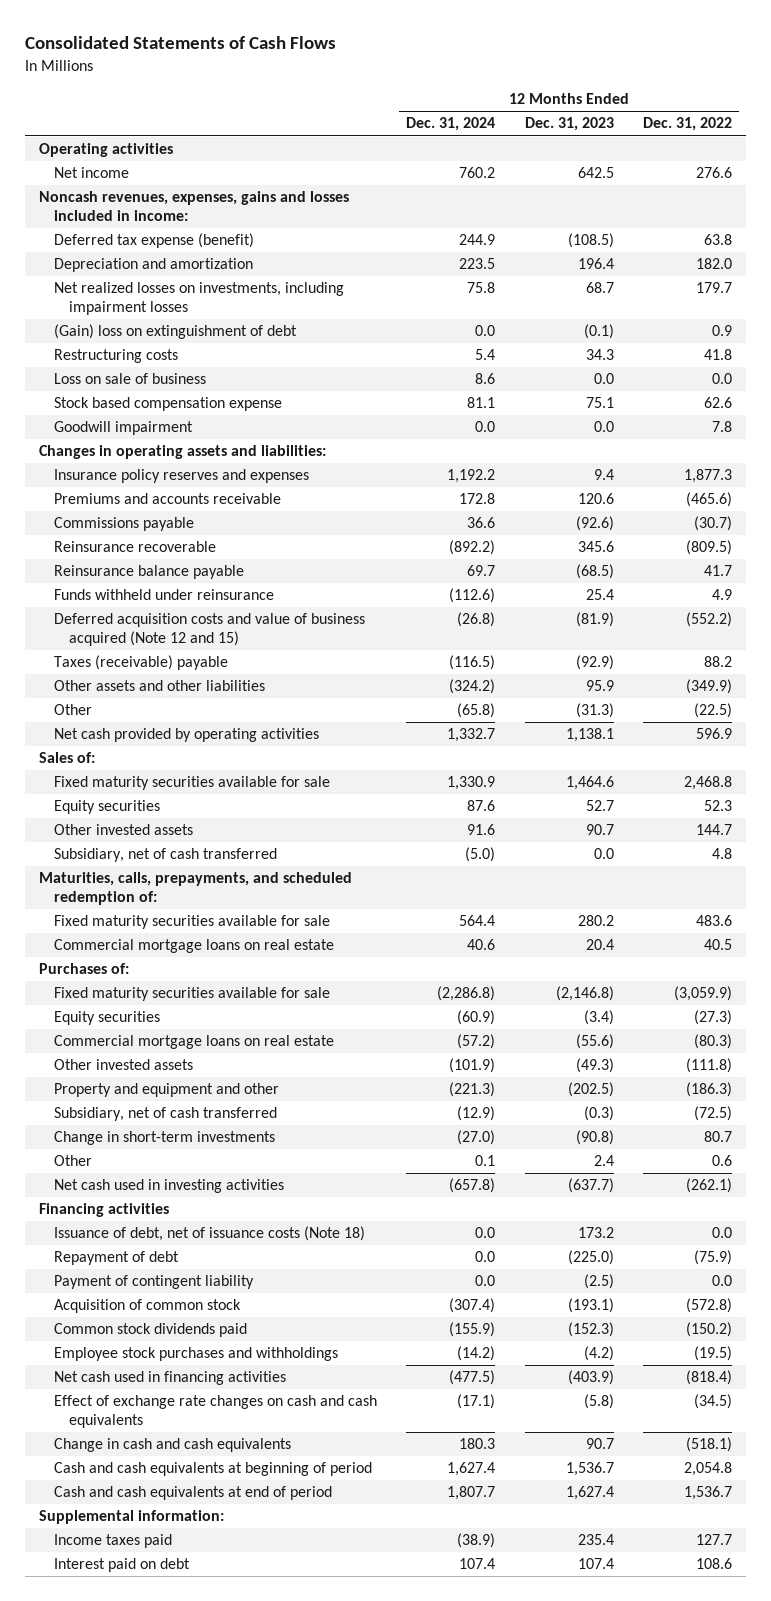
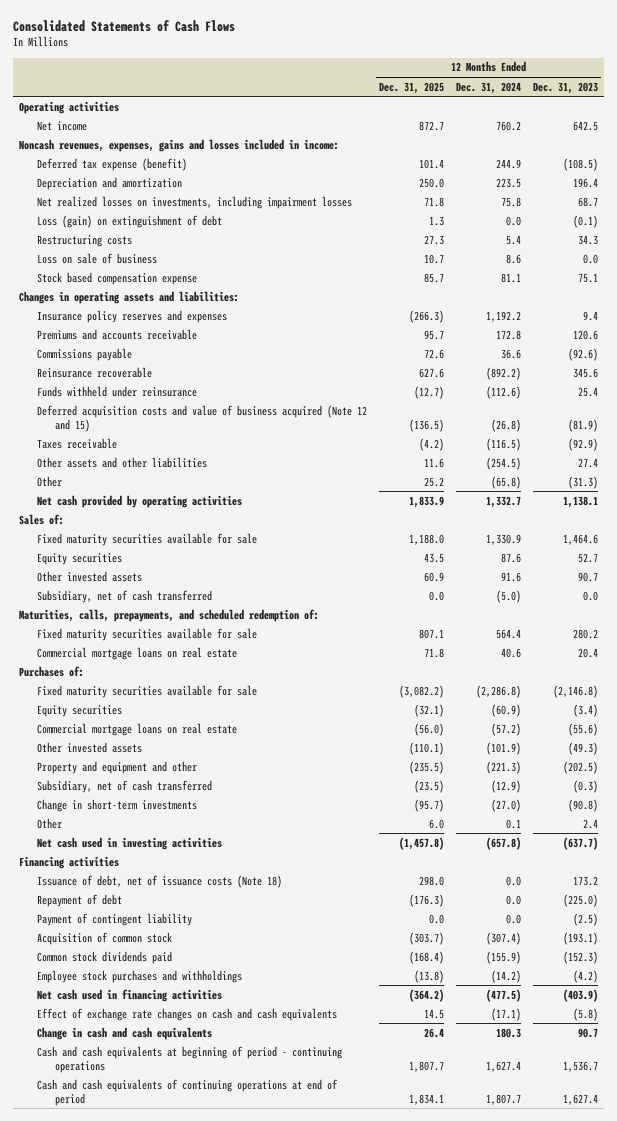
[642,117,732,132] Dec. 31, 2022 -> none
none -> [379,81,445,94] Dec. 31, 2025
[54,324,298,340] (Gain) loss on extinguishment of debt -> [36,214,222,228] Loss (gain) on extinguishment of debt
[54,421,194,436] Goodwill impairment -> none
[54,565,245,580] Reinsurance balance payable -> none
[54,655,229,671] Taxes (receivable) payable -> [36,437,117,449] Taxes receivable
[449,679,496,695] (324.2) -> [486,456,522,470] (254.5)
[585,680,614,692] 95.9 -> [578,457,599,468] 27.4
[39,1510,225,1525] Supplemental information: -> none
[54,1534,173,1549] Income taxes paid -> none
[54,1558,191,1573] Interest paid on debt -> none
[54,1462,373,1477] Cash and cash equivalents at beginning of period -> [36,1045,342,1073] Cash and cash equivalents at beginning of period - continuing operations
[54,1486,333,1501] Cash and cash equivalents at end of period -> [36,1078,338,1106] Cash and cash equivalents of continuing operations at end of period

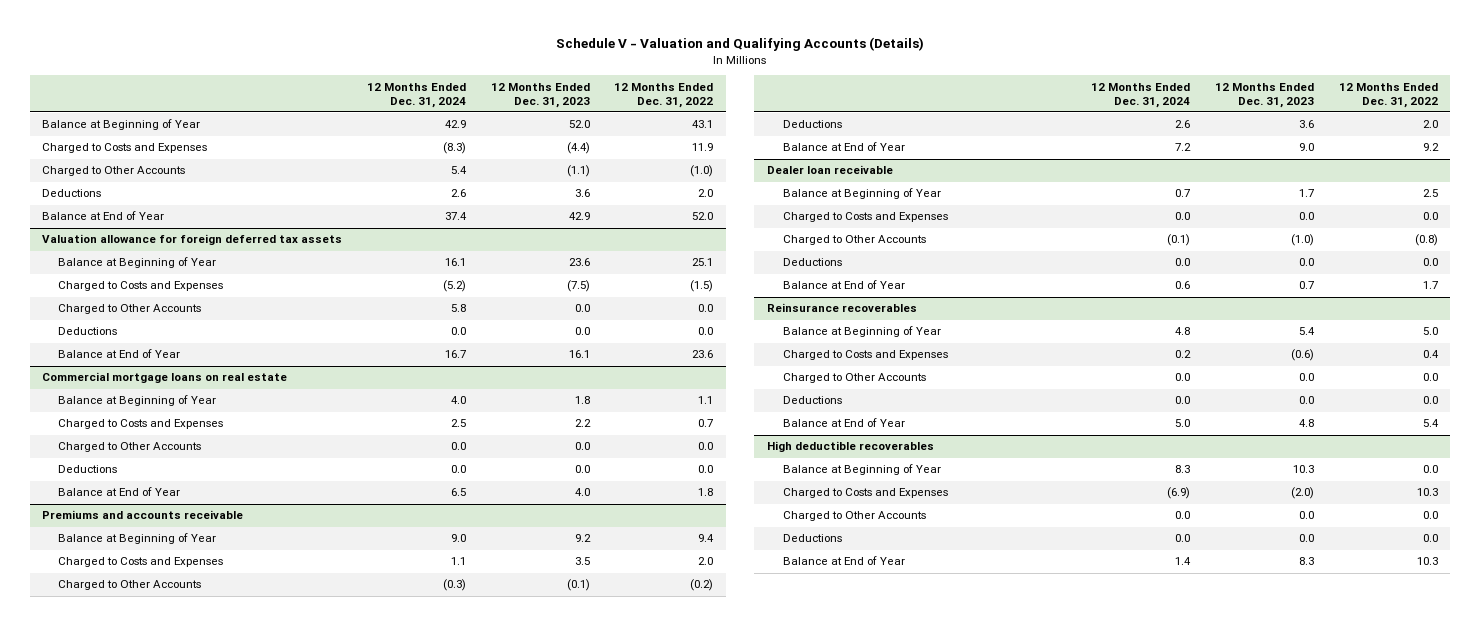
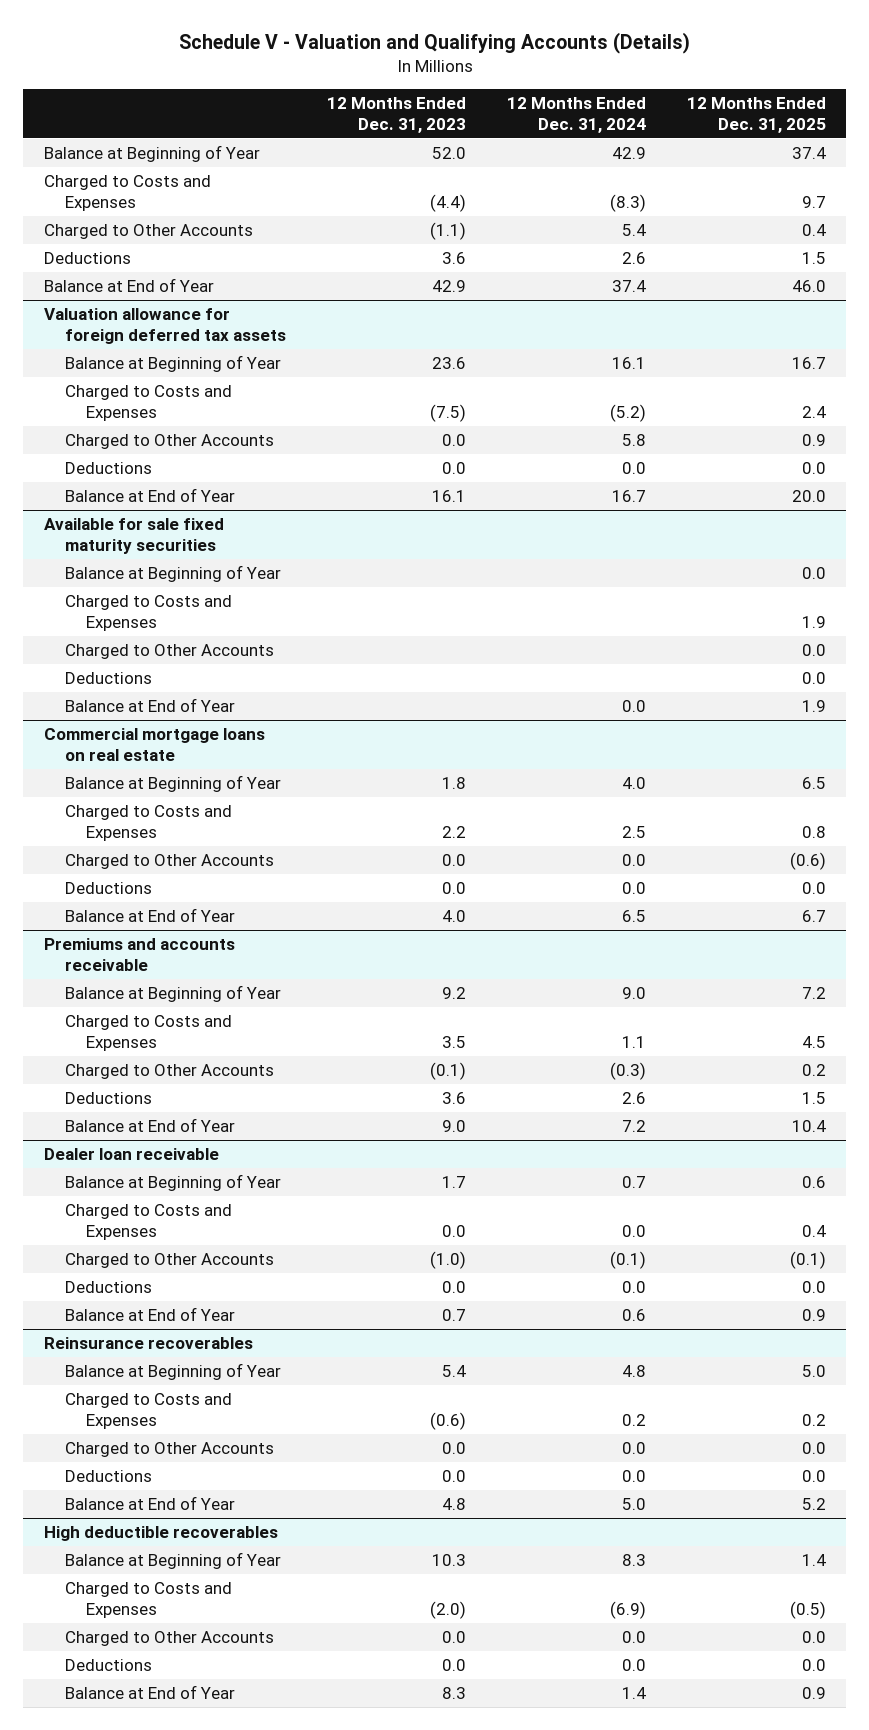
[614,82,714,108] 12 Months Ended Dec. 31, 2022 -> none
none -> [686,97,826,134] 12 Months Ended Dec. 31, 2025
none -> [43,517,224,554] Available for sale fixed maturity securities
none -> [64,564,281,582] Balance at Beginning of Year
none -> [64,594,232,631] Charged to Costs and Expenses
none -> [64,643,274,659] Charged to Other Accounts
none -> [64,671,152,684] Deductions
none -> [64,697,235,712] Balance at End of Year

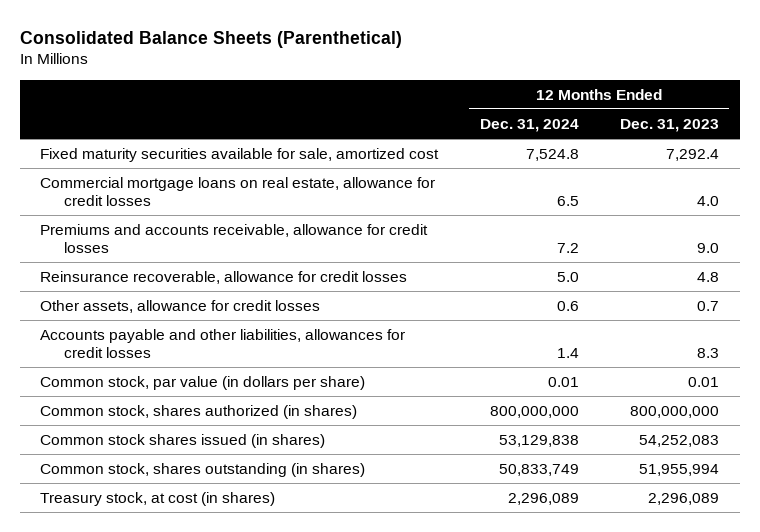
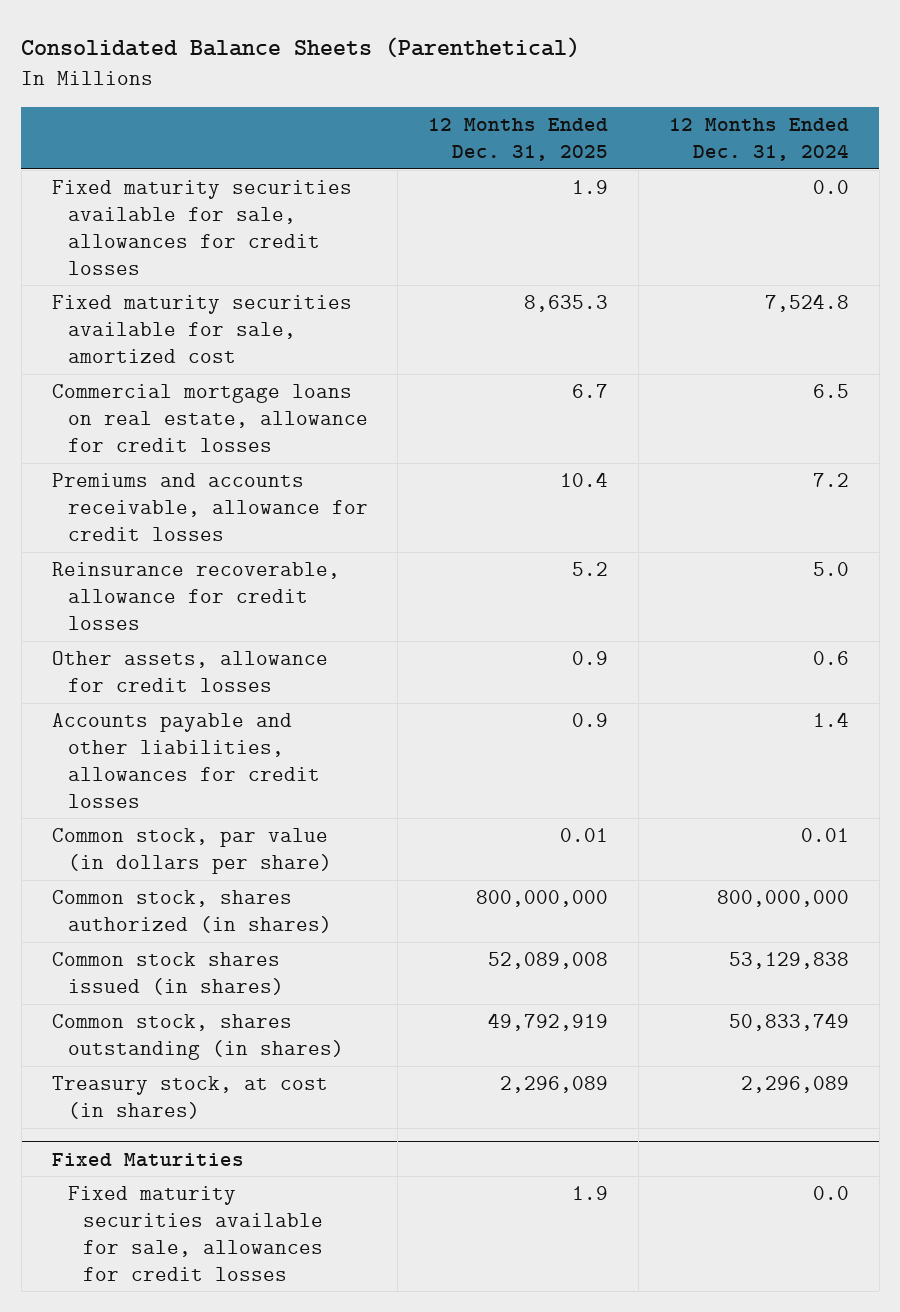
[620,118,720,132] Dec. 31, 2023 -> none
none -> [428,117,609,161] 12 Months Ended Dec. 31, 2025
none -> [51,180,352,275] Fixed maturity securities available for sale, allowances for credit losses
none -> [51,1152,244,1167] Fixed Maturities
none -> [67,1186,324,1281] Fixed maturity securities available for sale, allowances for credit losses

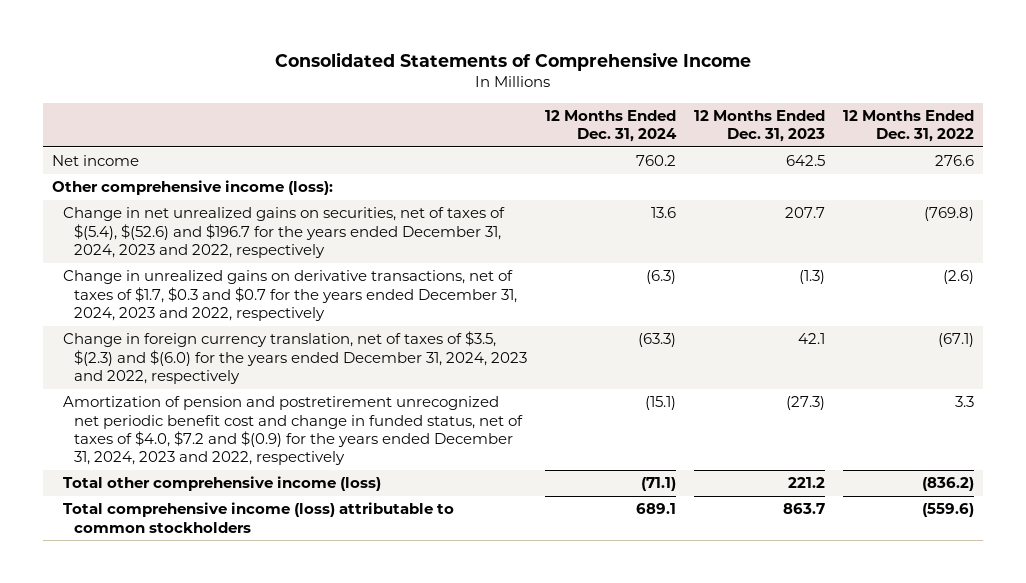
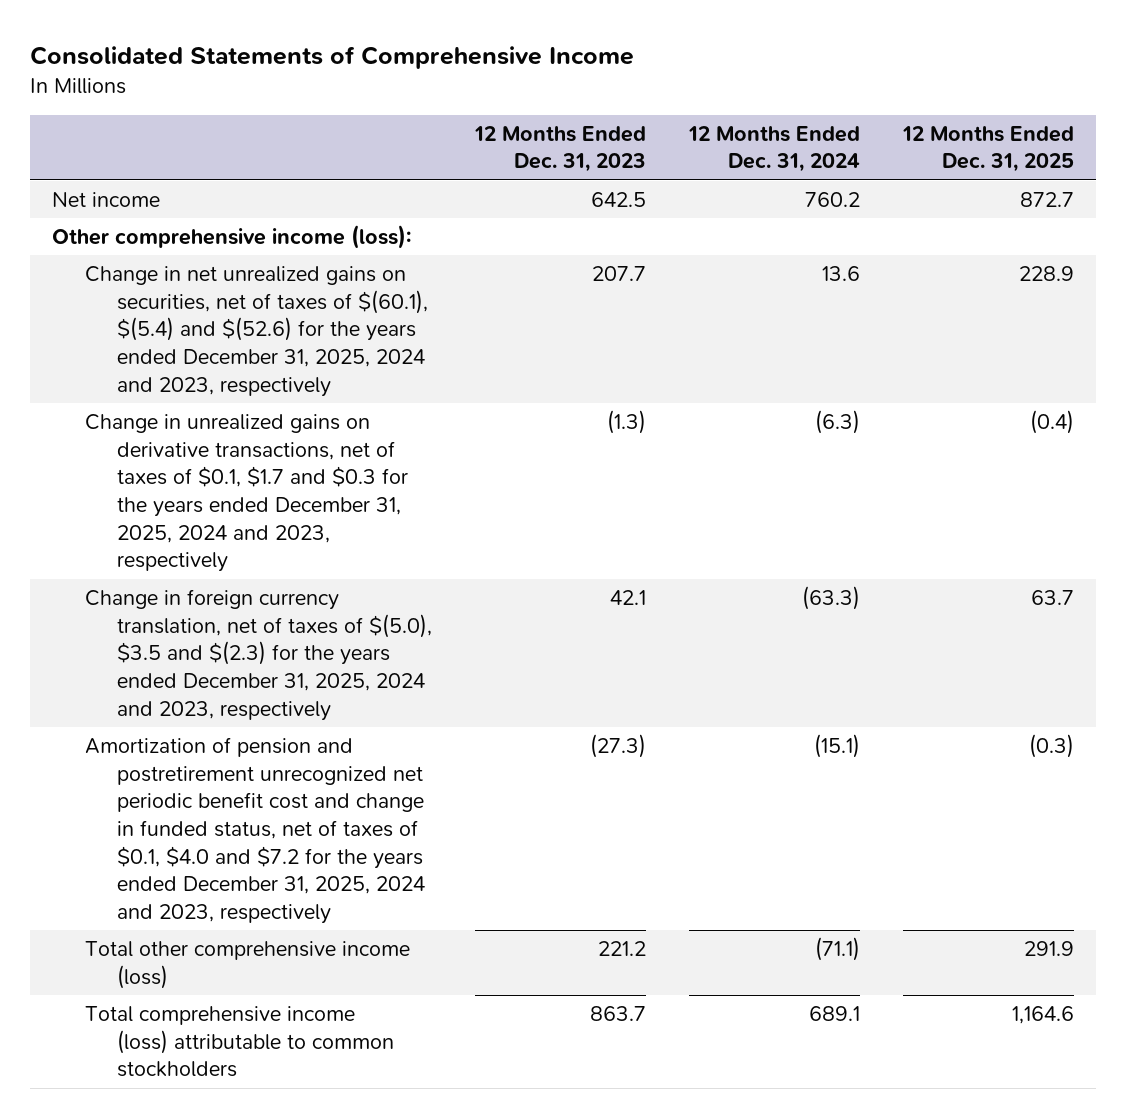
[843,109,975,143] 12 Months Ended Dec. 31, 2022 -> none
none -> [902,125,1075,173] 12 Months Ended Dec. 31, 2025
[63,207,506,259] Change in net unrealized gains on securities, net of taxes of $(5.4), $(52.6) and $196.7 for the years ended December 31, 2024, 2023 and 2022, respectively -> [84,266,429,397] Change in net unrealized gains on securities, net of taxes of $(60.1), $(5.4) and $(52.6) for the years ended December 31, 2025, 2024 and 2023, respectively
[63,270,517,322] Change in unrealized gains on derivative transactions, net of taxes of $1.7, $0.3 and $0.7 for the years ended December 31, 2024, 2023 and 2022, respectively -> [84,414,409,573] Change in unrealized gains on derivative transactions, net of taxes of $0.1, $1.7 and $0.3 for the years ended December 31, 2025, 2024 and 2023, respectively
[63,331,527,385] Change in foreign currency translation, net of taxes of $3.5, $(2.3) and $(6.0) for the years ended December 31, 2024, 2023 and 2022, respectively -> [84,589,433,721] Change in foreign currency translation, net of taxes of $(5.0), $3.5 and $(2.3) for the years ended December 31, 2025, 2024 and 2023, respectively
[63,396,523,466] Amortization of pension and postretirement unrecognized net periodic benefit cost and change in funded status, net of taxes of $4.0, $7.2 and $(0.9) for the years ended December 31, 2024, 2023 and 2022, respectively -> [84,737,426,925] Amortization of pension and postretirement unrecognized net periodic benefit cost and change in funded status, net of taxes of $0.1, $4.0 and $7.2 for the years ended December 31, 2025, 2024 and 2023, respectively

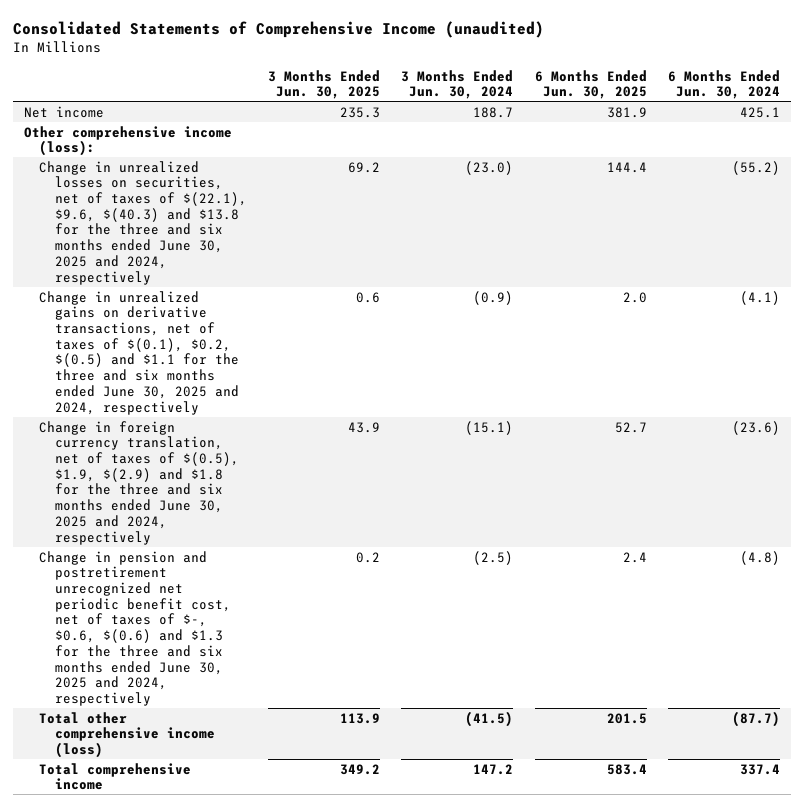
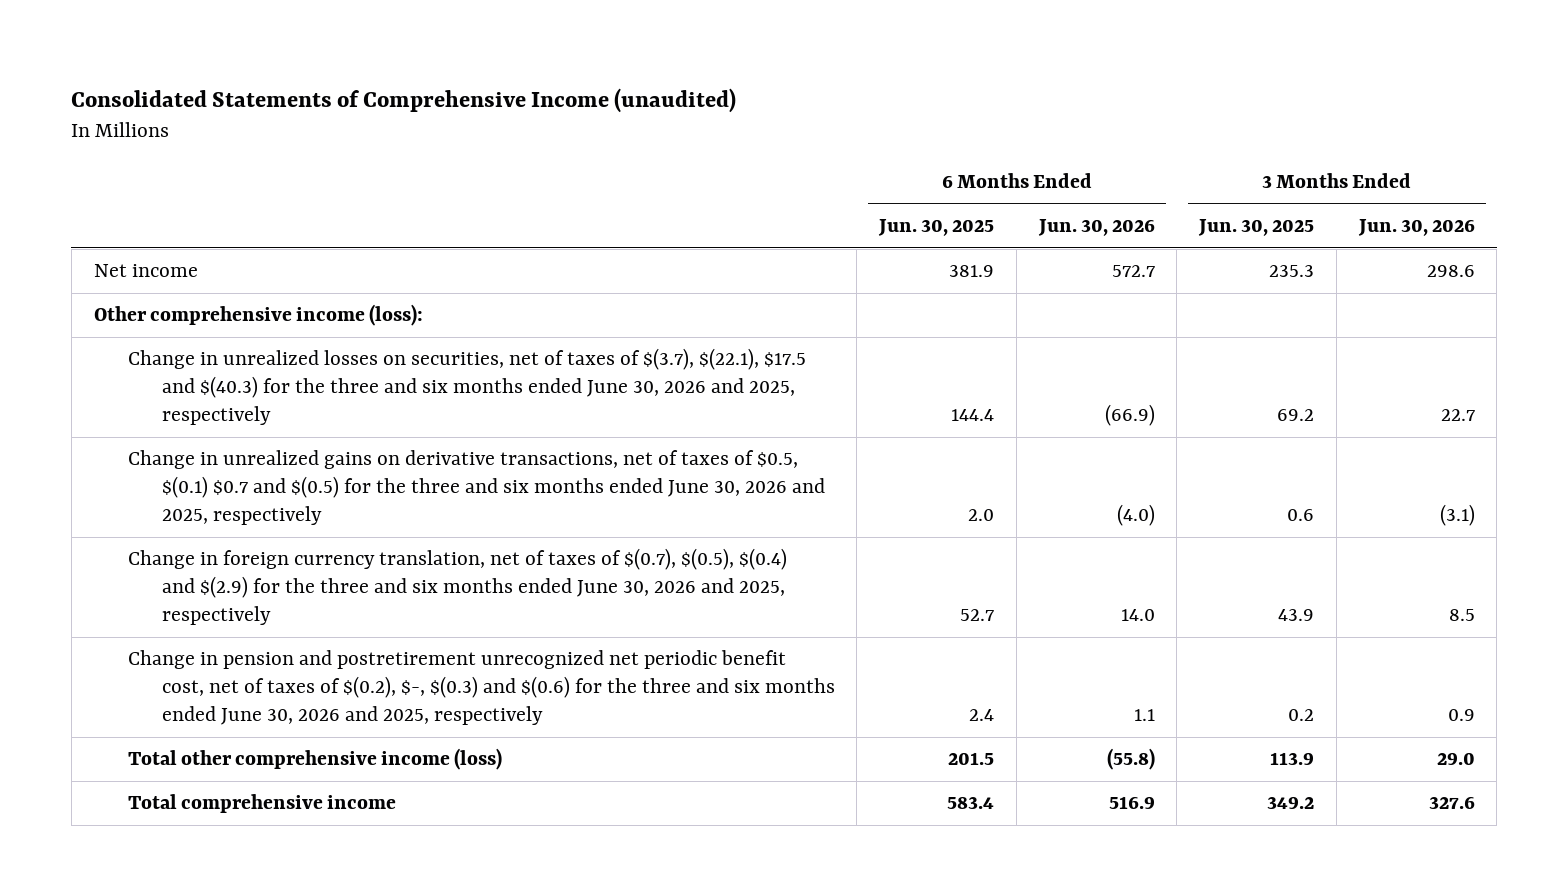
[401,69,514,100] 3 Months Ended Jun. 30, 2024 -> none
[668,69,781,100] 6 Months Ended Jun. 30, 2024 -> none
none -> [1037,219,1155,237] Jun. 30, 2026
none -> [1357,219,1475,237] Jun. 30, 2026
[39,160,247,285] Change in unrealized losses on securities, net of taxes of $(22.1), $9.6, $(40.3) and $13.8 for the three and six months ended June 30, 2025 and 2024, respectively -> [127,348,806,426] Change in unrealized losses on securities, net of taxes of $(3.7), $(22.1), $17.5 and $(40.3) for the three and six months ended June 30, 2026 and 2025, respectively
[39,290,239,415] Change in unrealized gains on derivative transactions, net of taxes of $(0.1), $0.2, $(0.5) and $1.1 for the three and six months ended June 30, 2025 and 2024, respectively -> [127,450,825,526] Change in unrealized gains on derivative transactions, net of taxes of $0.5, $(0.1) $0.7 and $(0.5) for the three and six months ended June 30, 2026 and 2025, respectively
[39,420,239,545] Change in foreign currency translation, net of taxes of $(0.5), $1.9, $(2.9) and $1.8 for the three and six months ended June 30, 2025 and 2024, respectively -> [127,548,787,626] Change in foreign currency translation, net of taxes of $(0.7), $(0.5), $(0.4) and $(2.9) for the three and six months ended June 30, 2026 and 2025, respectively
[39,550,231,707] Change in pension and postretirement unrecognized net periodic benefit cost, net of taxes of $-, $0.6, $(0.6) and $1.3 for the three and six months ended June 30, 2025 and 2024, respectively -> [127,650,835,726] Change in pension and postretirement unrecognized net periodic benefit cost, net of taxes of $(0.2), $-, $(0.3) and $(0.6) for the three and six months ended June 30, 2026 and 2025, respectively

